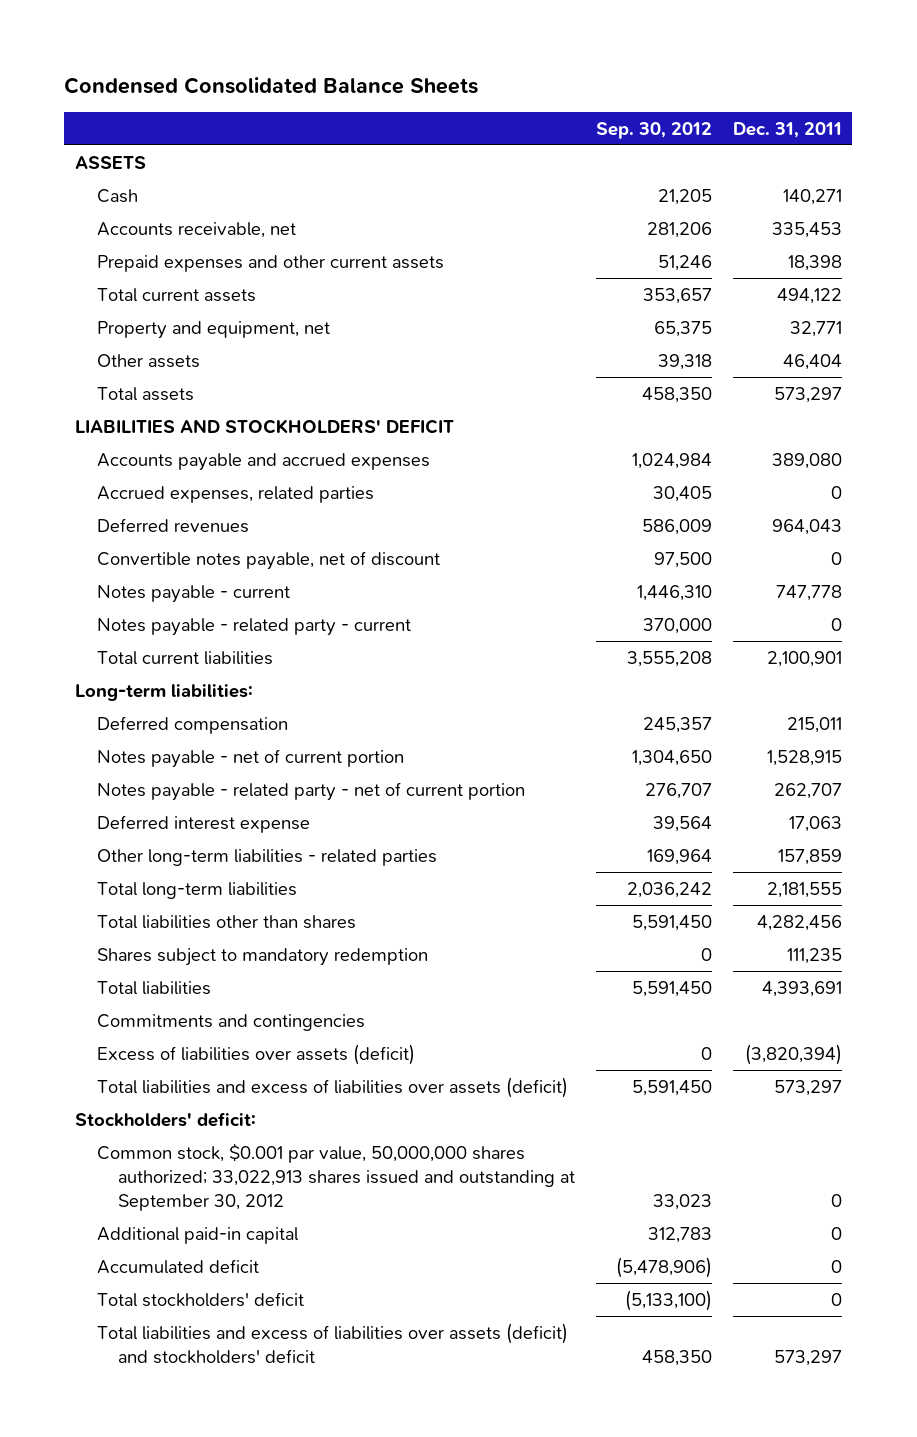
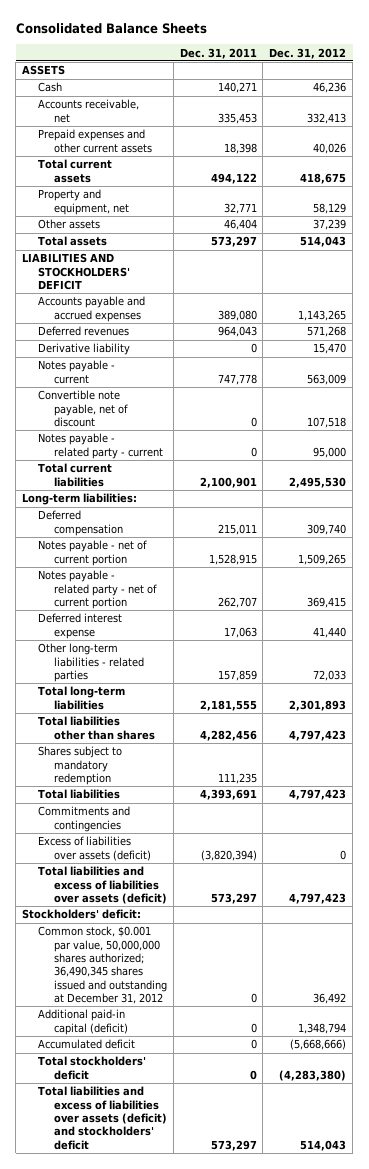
[64,77,479,95] Condensed Consolidated Balance Sheets -> [15,23,207,35] Consolidated Balance Sheets
[596,121,713,139] Sep. 30, 2012 -> none
none -> [269,47,347,59] Dec. 31, 2012
[96,485,374,503] Accrued expenses, related parties -> none
[96,550,440,570] Convertible notes payable, net of discount -> none
none -> [38,343,131,356] Derivative liability
none -> [38,390,128,427] Convertible note payable, net of discount
[96,1142,576,1211] Common stock, $0.001 par value, 50,000,000 shares authorized; 33,022,913 shares issued and outstanding at September 30, 2012 -> [38,926,167,1005] Common stock, $0.001 par value, 50,000,000 shares authorized; 36,490,345 shares issued and outstanding at December 31, 2012
[96,1226,298,1244] Additional paid-in capital -> [38,1009,128,1035] Additional paid-in capital (deficit)

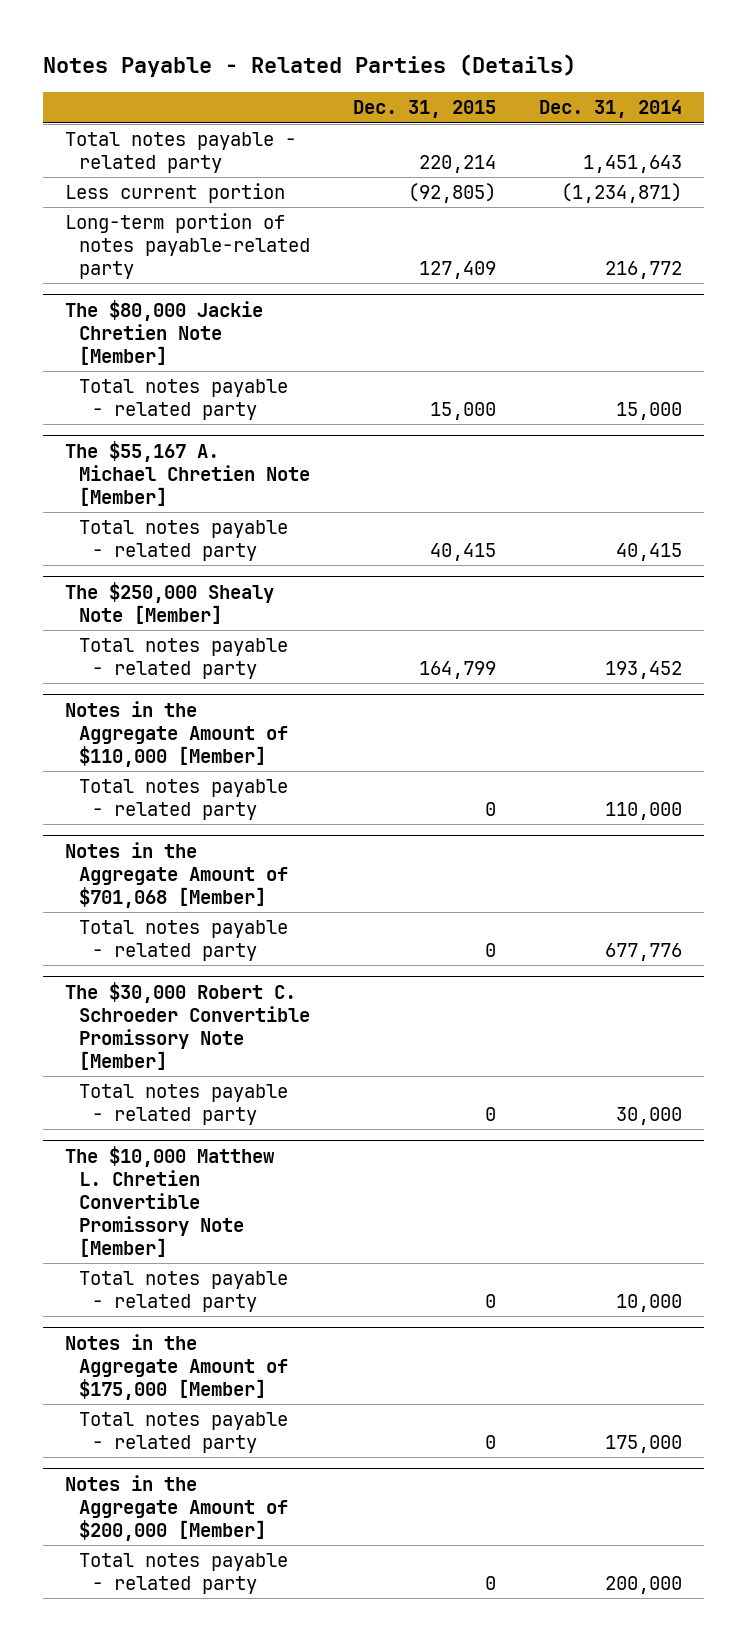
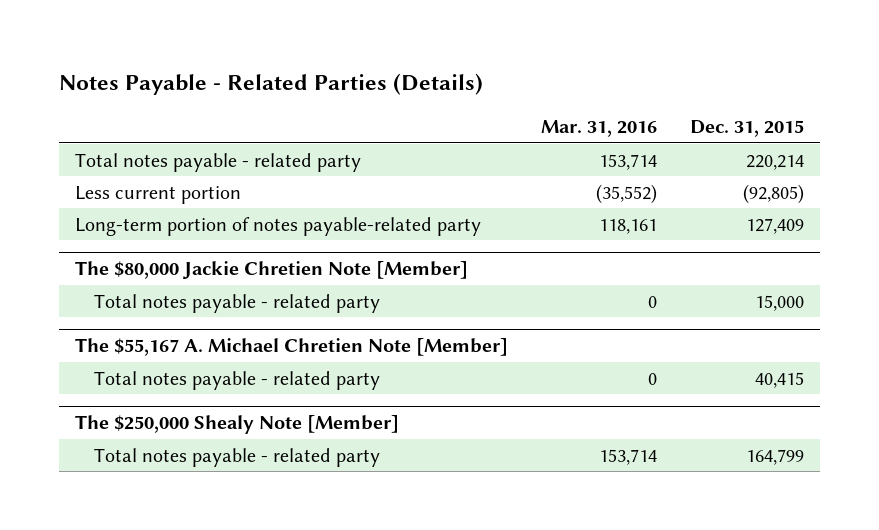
[539,100,683,119] Dec. 31, 2014 -> none
none -> [541,120,658,138] Mar. 31, 2016
[64,700,288,767] Notes in the Aggregate Amount of $110,000 [Member] -> none
[78,779,288,821] Total notes payable - related party -> none
[64,841,288,908] Notes in the Aggregate Amount of $701,068 [Member] -> none
[78,920,288,962] Total notes payable - related party -> none
[64,981,310,1070] The $30,000 Robert C. Schroeder Convertible Promissory Note [Member] -> none
[78,1084,288,1126] Total notes payable - related party -> none
[64,1145,275,1257] The $10,000 Matthew L. Chretien Convertible Promissory Note [Member] -> none
[78,1271,288,1313] Total notes payable - related party -> none
[64,1333,288,1400] Notes in the Aggregate Amount of $175,000 [Member] -> none
[78,1412,288,1454] Total notes payable - related party -> none
[64,1474,288,1541] Notes in the Aggregate Amount of $200,000 [Member] -> none
[78,1553,288,1595] Total notes payable - related party -> none

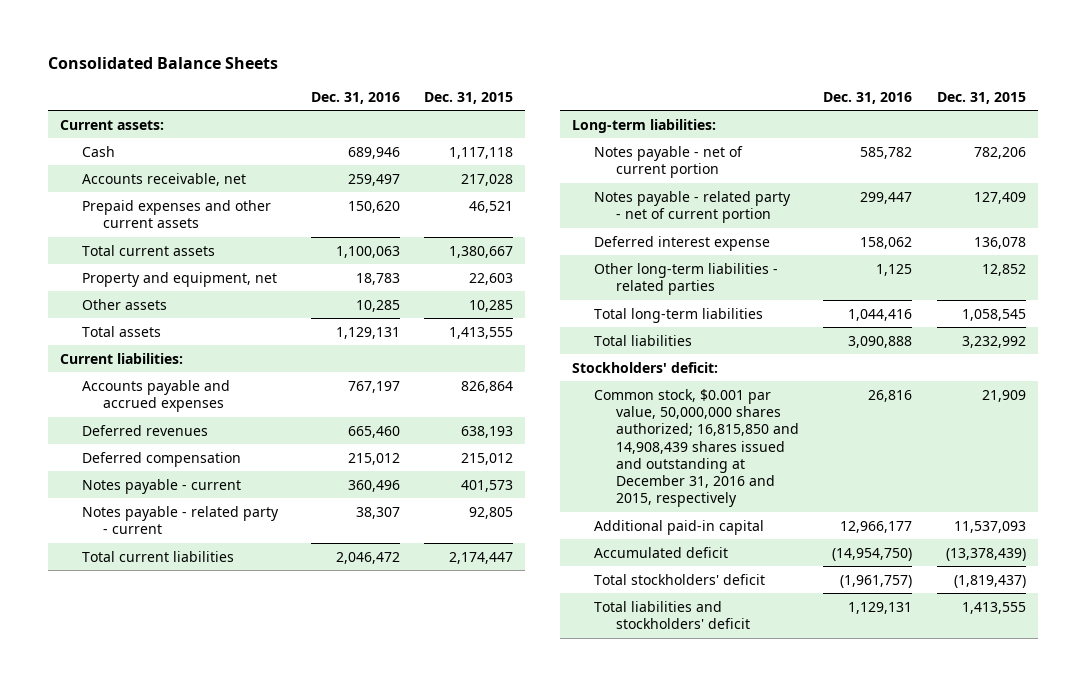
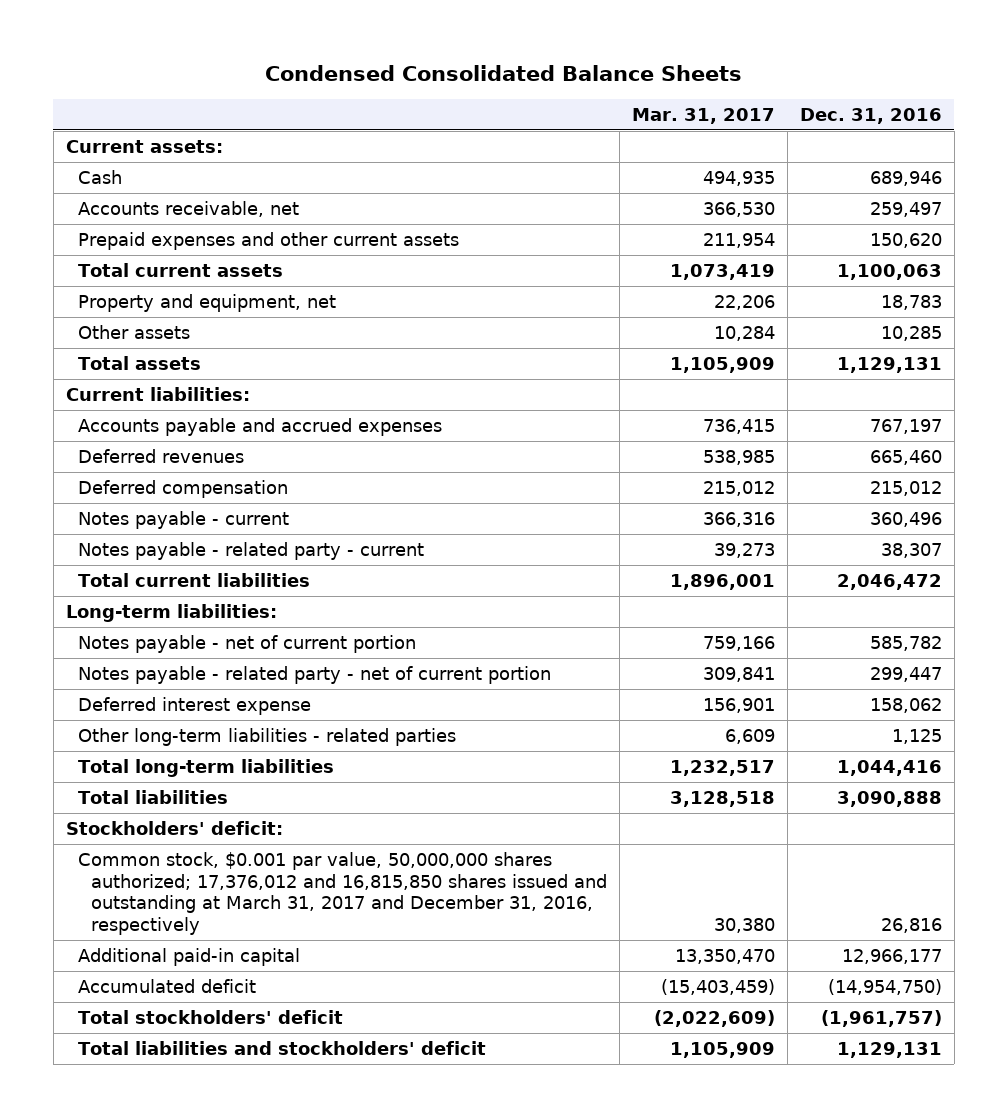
[47,57,278,70] Consolidated Balance Sheets -> [264,64,742,81] Condensed Consolidated Balance Sheets
[424,91,514,104] Dec. 31, 2015 -> none
none -> [631,107,775,124] Mar. 31, 2017
[594,388,799,508] Common stock, $0.001 par value, 50,000,000 shares authorized; 16,815,850 and 14,908,439 shares issued and outstanding at December 31, 2016 and 2015, respectively -> [78,852,607,935] Common stock, $0.001 par value, 50,000,000 shares authorized; 17,376,012 and 16,815,850 shares issued and outstanding at March 31, 2017 and December 31, 2016, respectively

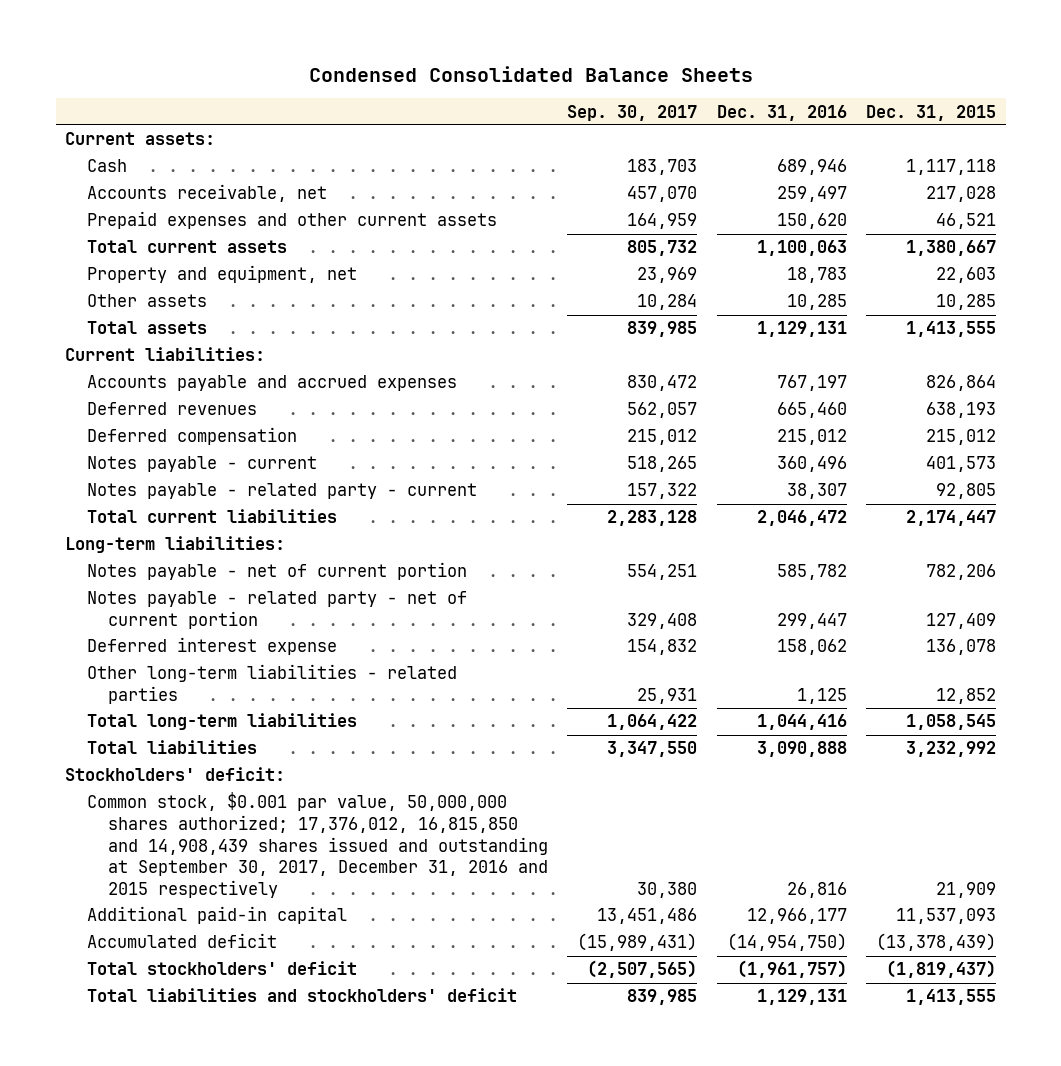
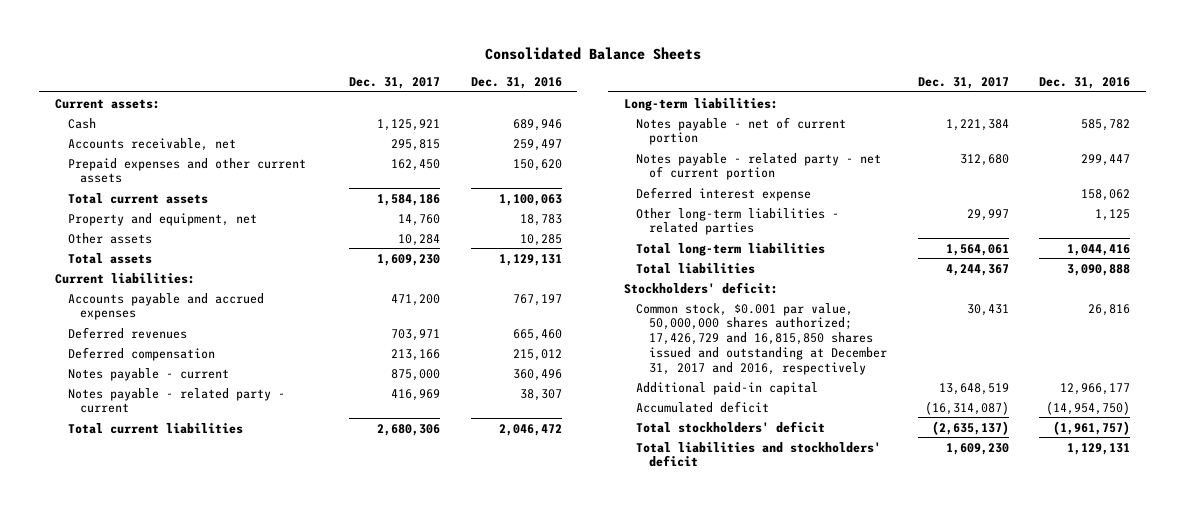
[308,65,753,82] Condensed Consolidated Balance Sheets -> [484,46,701,60] Consolidated Balance Sheets
[567,104,698,121] Sep. 30, 2017 -> none
[866,104,997,121] Dec. 31, 2015 -> none
none -> [348,76,440,89] Dec. 31, 2017
[86,792,549,898] Common stock, $0.001 par value, 50,000,000 shares authorized; 17,376,012, 16,815,850 and 14,908,439 shares issued and outstanding at September 30, 2017, December 31, 2016 and 2015 respectively -> [636,302,888,375] Common stock, $0.001 par value, 50,000,000 shares authorized; 17,426,729 and 16,815,850 shares issued and outstanding at December 31, 2017 and 2016, respectively

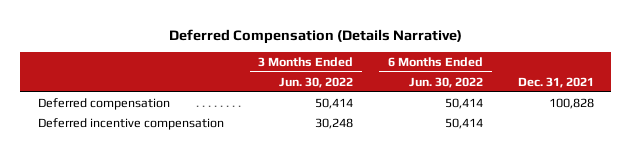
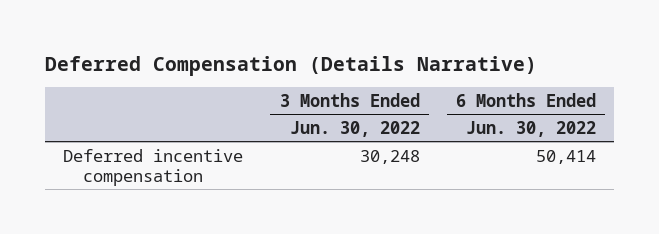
[517,76,594,88] Dec. 31, 2021 -> none
[37,97,170,110] Deferred compensation -> none

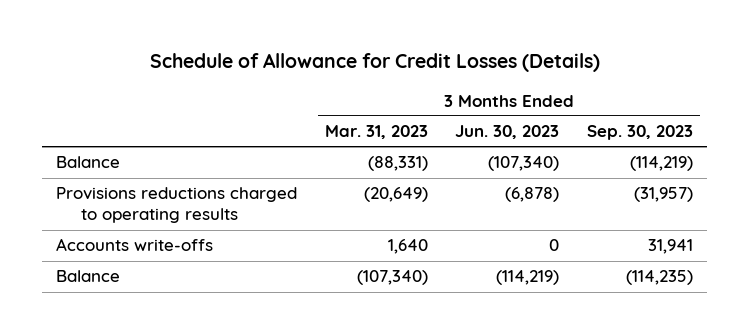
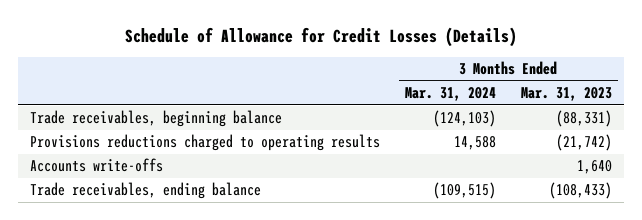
[455,125,560,140] Jun. 30, 2023 -> none
[587,125,694,141] Sep. 30, 2023 -> none
none -> [404,87,496,102] Mar. 31, 2024
[55,156,120,169] Balance -> [30,110,283,128] Trade receivables, beginning balance
[363,187,428,203] (20,649) -> [555,134,612,152] (21,742)
[55,270,120,283] Balance -> [30,182,262,200] Trade receivables, ending balance
[356,270,428,286] (107,340) -> [548,182,612,200] (108,433)

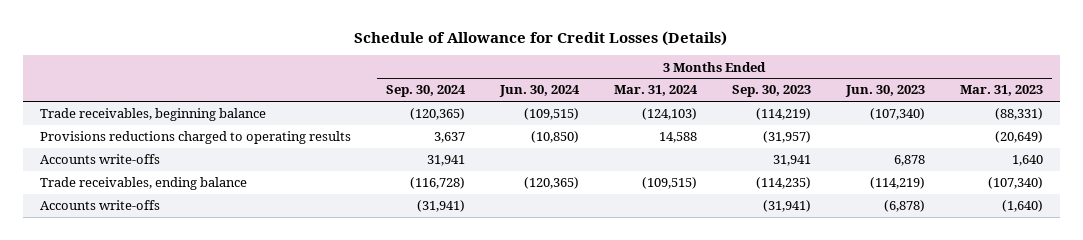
none -> [385,85,466,98] Sep. 30, 2024
none -> [498,85,580,98] Jun. 30, 2024
none -> [731,85,811,98] Sep. 30, 2023
none -> [844,85,925,98] Jun. 30, 2023
[555,134,612,152] (21,742) -> [994,131,1043,144] (20,649)
[548,182,612,200] (108,433) -> [987,177,1043,190] (107,340)
none -> [40,200,161,211] Accounts write-offs

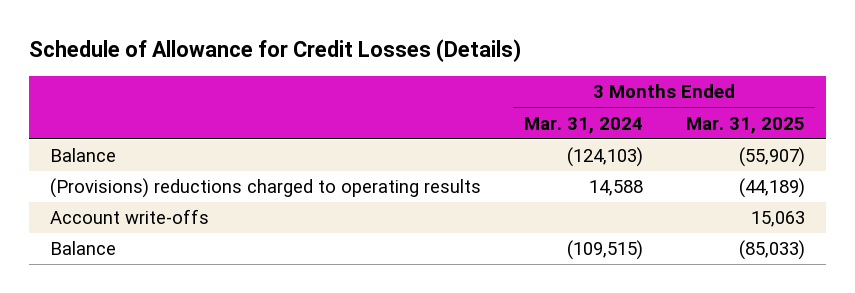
[385,85,466,98] Sep. 30, 2024 -> none
[498,85,580,98] Jun. 30, 2024 -> none
[731,85,811,98] Sep. 30, 2023 -> none
[844,85,925,98] Jun. 30, 2023 -> none
[959,85,1043,97] Mar. 31, 2023 -> none
none -> [685,116,805,134] Mar. 31, 2025
[40,200,161,211] Accounts write-offs -> none
[40,108,267,122] Trade receivables, beginning balance -> [49,148,116,163] Balance
[40,131,352,145] Provisions reductions charged to operating results -> [49,178,481,199] (Provisions) reductions charged to operating results
[40,154,161,165] Accounts write-offs -> [49,209,209,225] Account write-offs
[40,177,248,191] Trade receivables, ending balance -> [49,241,116,256] Balance

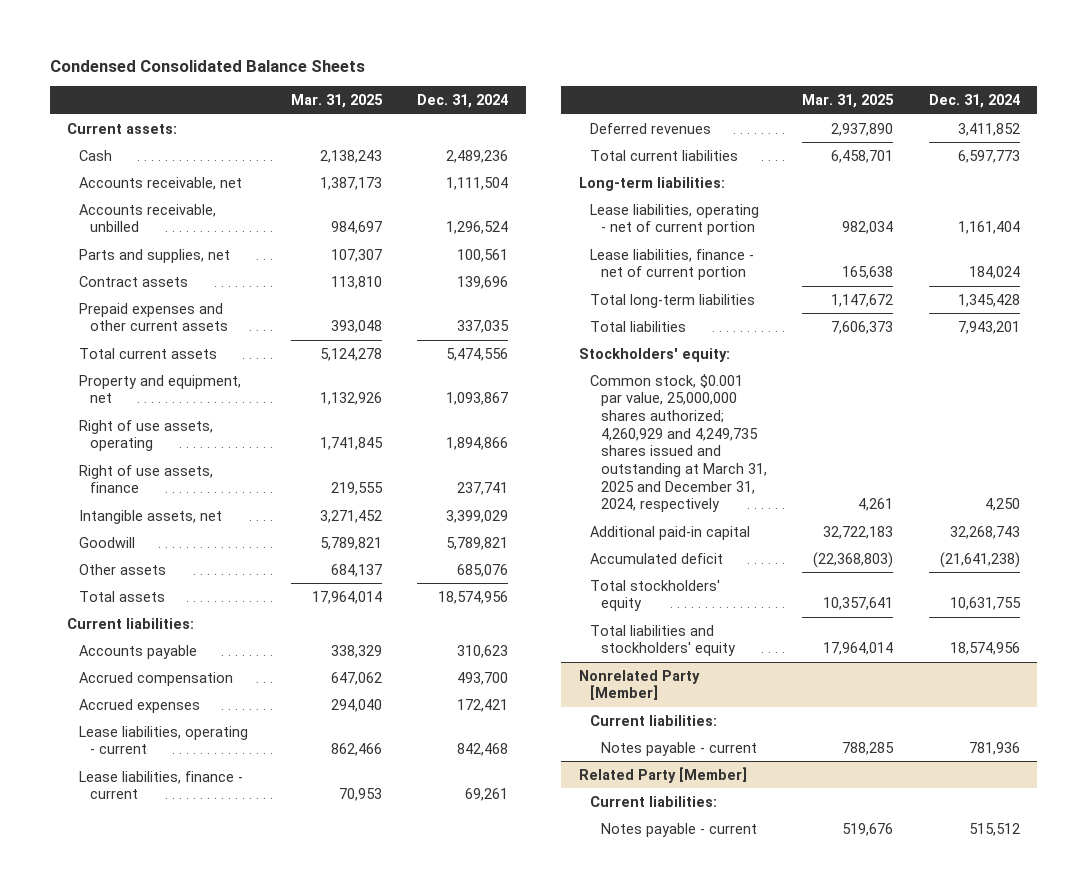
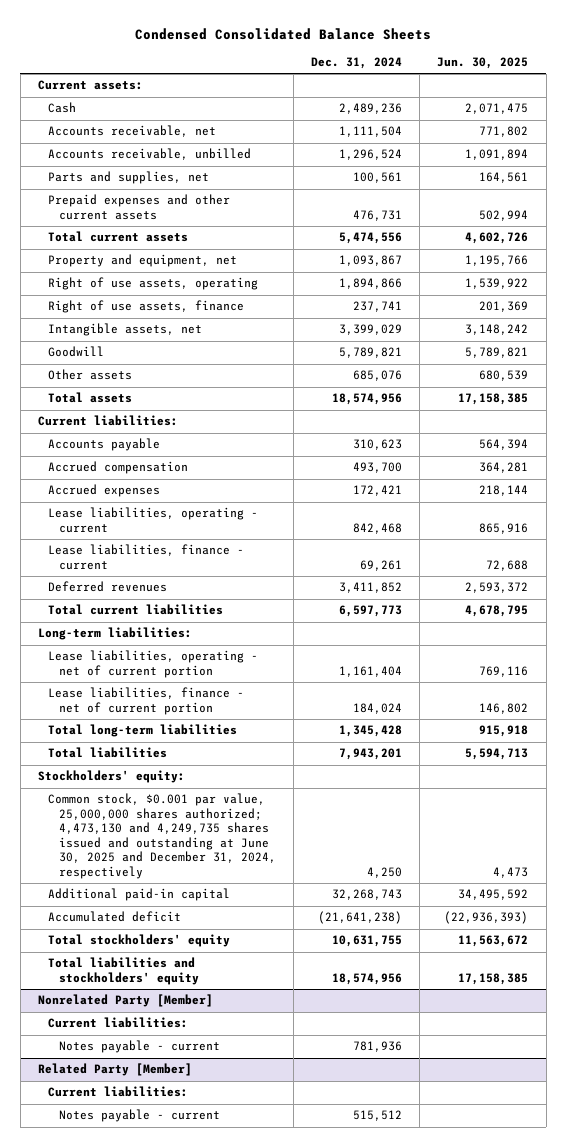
[291,94,384,109] Mar. 31, 2025 -> none
none -> [437,56,529,69] Jun. 30, 2025
[78,275,188,287] Contract assets -> none
[457,320,510,334] 337,035 -> [353,209,403,221] 476,731
[590,373,768,513] Common stock, $0.001 par value, 25,000,000 shares authorized; 4,260,929 and 4,249,735 shares issued and outstanding at March 31, 2025 and December 31, 2024, respectively -> [48,793,276,879] Common stock, $0.001 par value, 25,000,000 shares authorized; 4,473,130 and 4,249,735 shares issued and outstanding at June 30, 2025 and December 31, 2024, respectively

